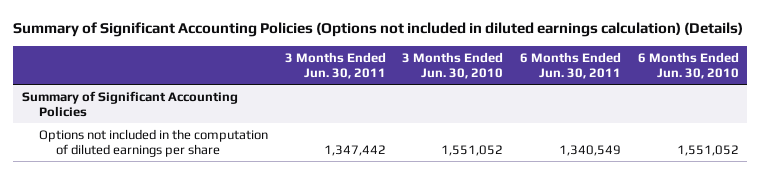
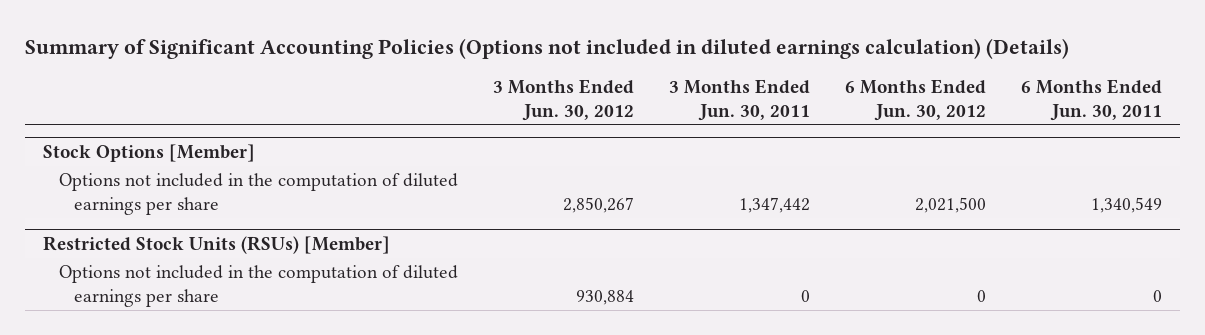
[402,51,504,80] 3 Months Ended Jun. 30, 2010 -> none
[638,51,740,80] 6 Months Ended Jun. 30, 2010 -> none
none -> [492,79,634,121] 3 Months Ended Jun. 30, 2012
none -> [845,79,987,121] 6 Months Ended Jun. 30, 2012
[21,90,238,117] Summary of Significant Accounting Policies -> none
none -> [42,143,255,162] Stock Options [Member]
none -> [42,235,390,254] Restricted Stock Units (RSUs) [Member]
none -> [58,265,458,307] Options not included in the computation of diluted earnings per share

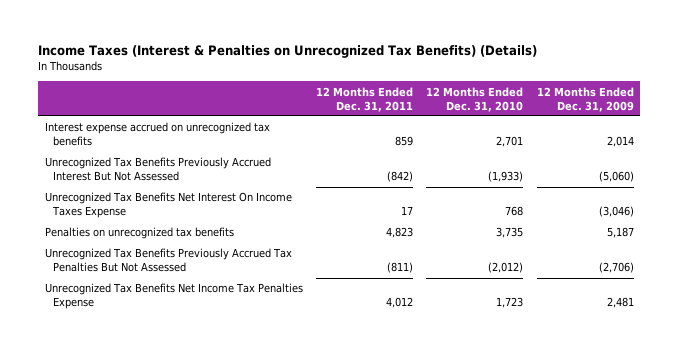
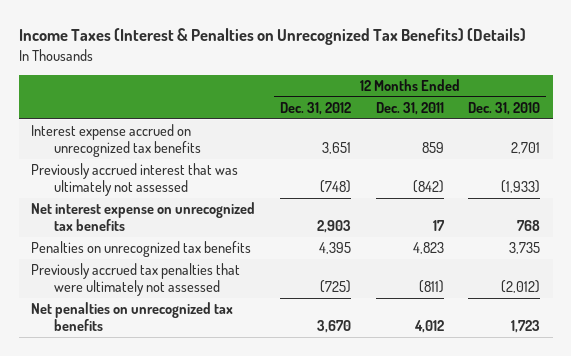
[536,86,634,112] 12 Months Ended Dec. 31, 2009 -> none
none -> [279,101,351,115] Dec. 31, 2012
[44,157,271,182] Unrecognized Tax Benefits Previously Accrued Interest But Not Assessed -> [30,163,238,197] Previously accrued interest that was ultimately not assessed
[44,192,292,219] Unrecognized Tax Benefits Net Interest On Income Taxes Expense -> [30,202,255,232] Net interest expense on unrecognized tax benefits
[44,248,292,273] Unrecognized Tax Benefits Previously Accrued Tax Penalties But Not Assessed -> [30,263,240,297] Previously accrued tax penalties that were ultimately not assessed
[44,283,303,310] Unrecognized Tax Benefits Net Income Tax Penalties Expense -> [30,302,233,332] Net penalties on unrecognized tax benefits

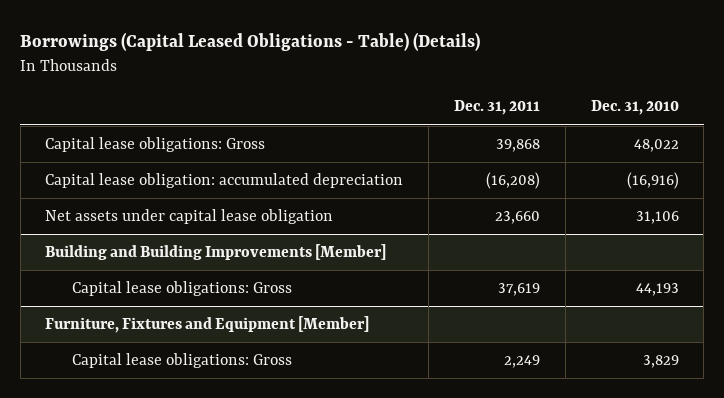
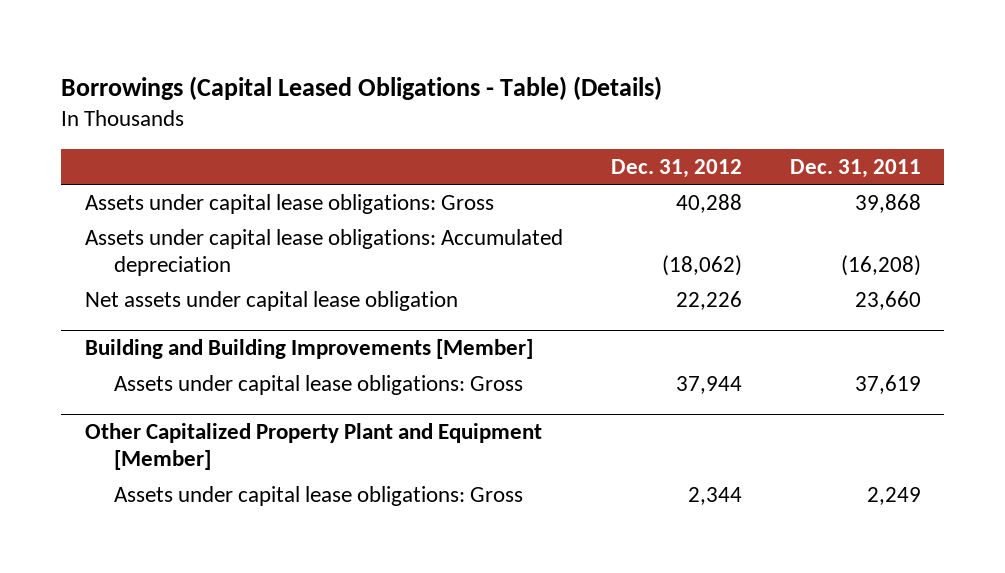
[590,100,679,116] Dec. 31, 2010 -> none
none -> [610,159,742,179] Dec. 31, 2012
[45,137,266,153] Capital lease obligations: Gross -> [84,194,494,215] Assets under capital lease obligations: Gross
[45,173,404,189] Capital lease obligation: accumulated depreciation -> [84,229,563,276] Assets under capital lease obligations: Accumulated depreciation
[45,316,370,334] Furniture, Fixtures and Equipment [Member] -> none
[71,281,292,297] Capital lease obligations: Gross -> [113,375,523,396] Assets under capital lease obligations: Gross
none -> [84,423,542,471] Other Capitalized Property Plant and Equipment [Member]
[71,353,292,369] Capital lease obligations: Gross -> [113,486,523,507] Assets under capital lease obligations: Gross

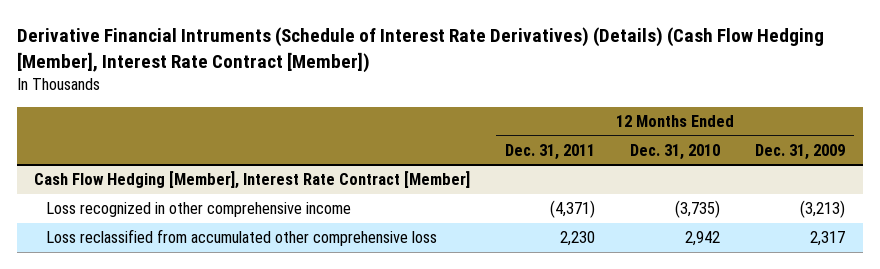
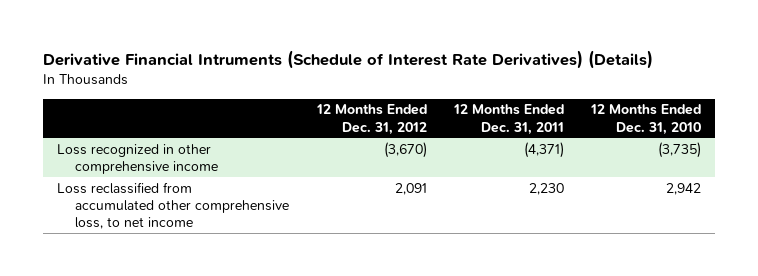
[16,27,824,73] Derivative Financial Intruments (Schedule of Interest Rate Derivatives) (Details) (Cash Flow Hedging [Member], Interest Rate Contract [Member]) -> [43,50,654,70] Derivative Financial Intruments (Schedule of Interest Rate Derivatives) (Details)
[755,143,846,160] Dec. 31, 2009 -> none
none -> [315,104,427,135] 12 Months Ended Dec. 31, 2012
[34,171,471,190] Cash Flow Hedging [Member], Interest Rate Contract [Member] -> none
[45,229,437,247] Loss reclassified from accumulated other comprehensive loss -> [56,181,290,229] Loss reclassified from accumulated other comprehensive loss, to net income

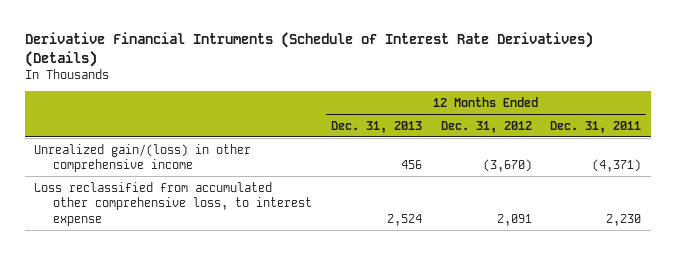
[589,104,701,135] 12 Months Ended Dec. 31, 2010 -> none
none -> [330,120,422,133] Dec. 31, 2013
[56,143,219,174] Loss recognized in other comprehensive income -> [34,143,252,173] Unrealized gain/(loss) in other comprehensive income
[56,181,290,229] Loss reclassified from accumulated other comprehensive loss, to net income -> [34,181,313,227] Loss reclassified from accumulated other comprehensive loss, to interest expense

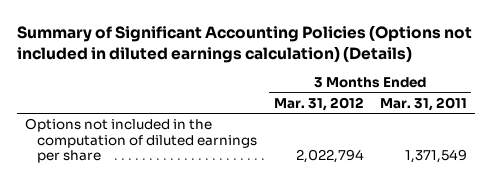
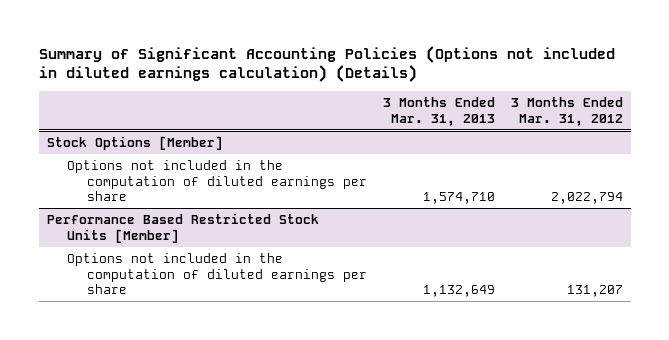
[379,96,467,111] Mar. 31, 2011 -> none
none -> [382,97,495,126] 3 Months Ended Mar. 31, 2013
none -> [46,136,223,151] Stock Options [Member]
none -> [46,213,319,243] Performance Based Restricted Stock Units [Member]
none -> [66,253,367,295] Options not included in the computation of diluted earnings per share

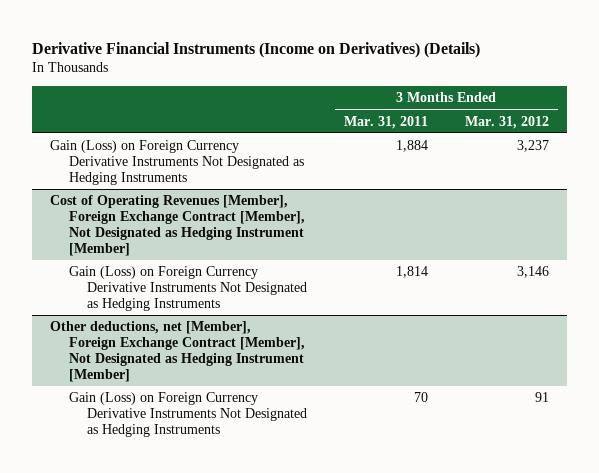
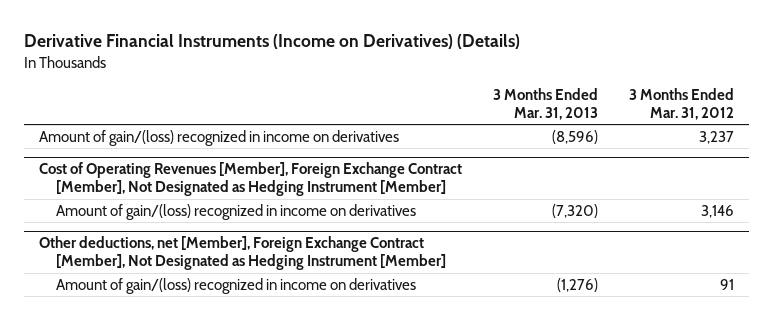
[343,115,428,129] Mar. 31, 2011 -> none
none -> [492,87,598,121] 3 Months Ended Mar. 31, 2013
[50,140,304,186] Gain (Loss) on Foreign Currency Derivative Instruments Not Designated as Hedging Instruments -> [39,129,400,146] Amount of gain/(loss) recognized in income on derivatives
[68,266,308,312] Gain (Loss) on Foreign Currency Derivative Instruments Not Designated as Hedging Instruments -> [56,203,417,220] Amount of gain/(loss) recognized in income on derivatives
[68,392,308,438] Gain (Loss) on Foreign Currency Derivative Instruments Not Designated as Hedging Instruments -> [56,277,417,294] Amount of gain/(loss) recognized in income on derivatives

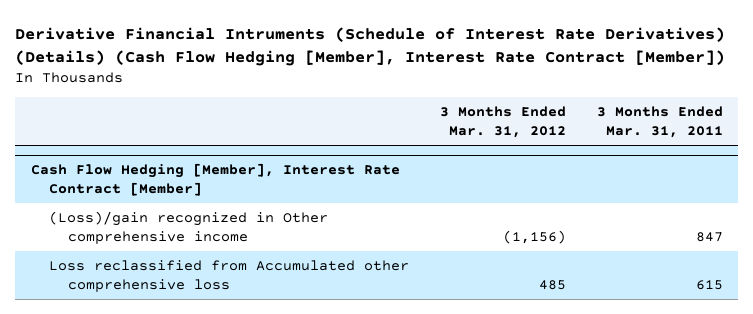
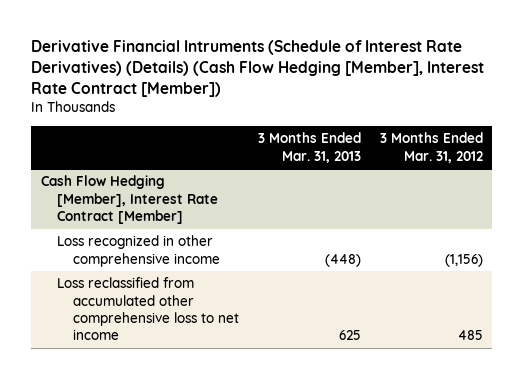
[596,106,723,138] 3 Months Ended Mar. 31, 2011 -> none
none -> [257,132,361,163] 3 Months Ended Mar. 31, 2013
[49,211,329,244] (Loss)/gain recognized in Other comprehensive income -> [56,235,220,267] Loss recognized in other comprehensive income
[49,260,410,292] Loss reclassified from Accumulated other comprehensive loss -> [56,277,239,341] Loss reclassified from accumulated other comprehensive loss to net income

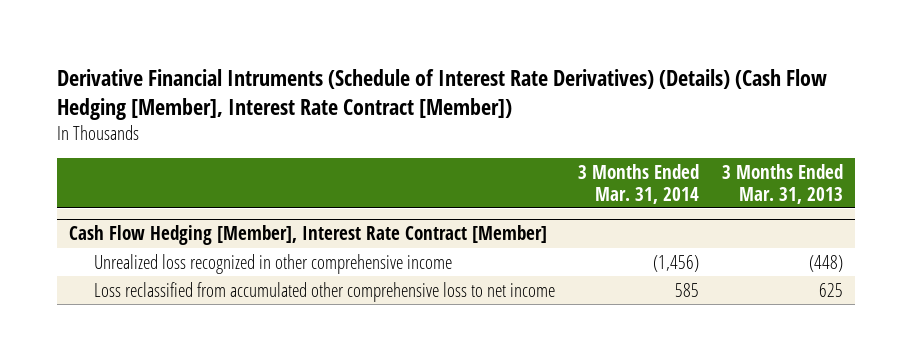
[379,132,483,163] 3 Months Ended Mar. 31, 2012 -> none
none -> [578,163,700,204] 3 Months Ended Mar. 31, 2014
[56,235,220,267] Loss recognized in other comprehensive income -> [94,253,453,274] Unrealized loss recognized in other comprehensive income

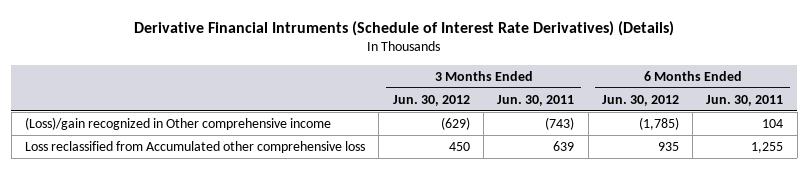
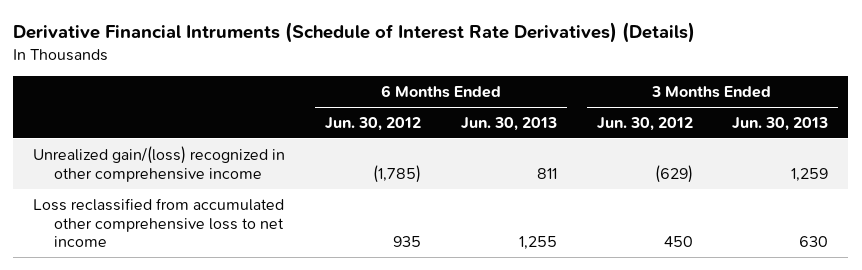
[497,94,575,106] Jun. 30, 2011 -> none
[706,94,784,106] Jun. 30, 2011 -> none
none -> [460,116,557,131] Jun. 30, 2013
none -> [732,116,829,131] Jun. 30, 2013
[25,116,332,130] (Loss)/gain recognized in Other comprehensive income -> [33,145,286,182] Unrealized gain/(loss) recognized in other comprehensive income
[25,140,366,153] Loss reclassified from Accumulated other comprehensive loss -> [33,197,285,248] Loss reclassified from accumulated other comprehensive loss to net income

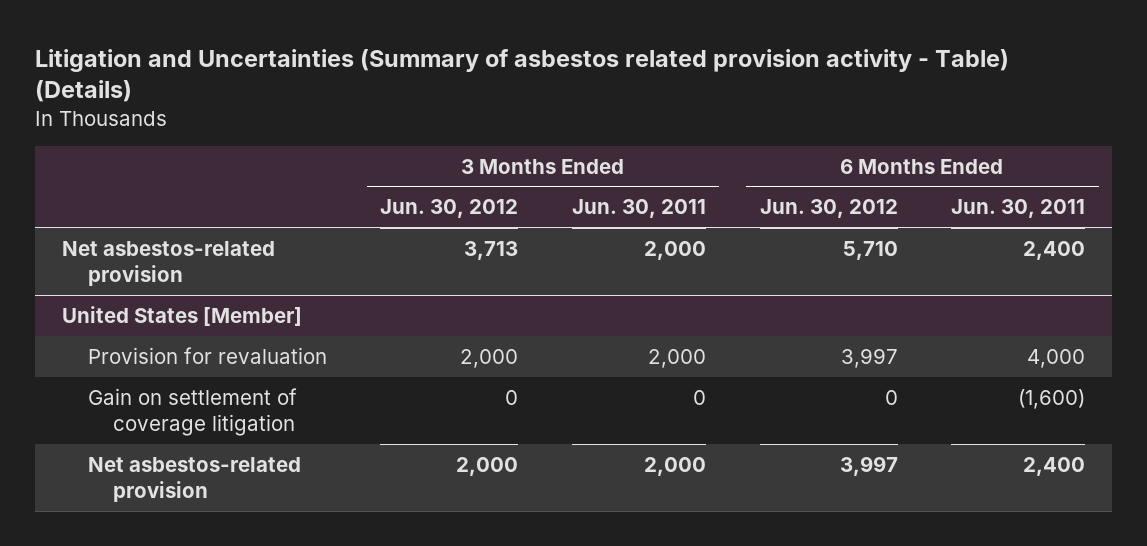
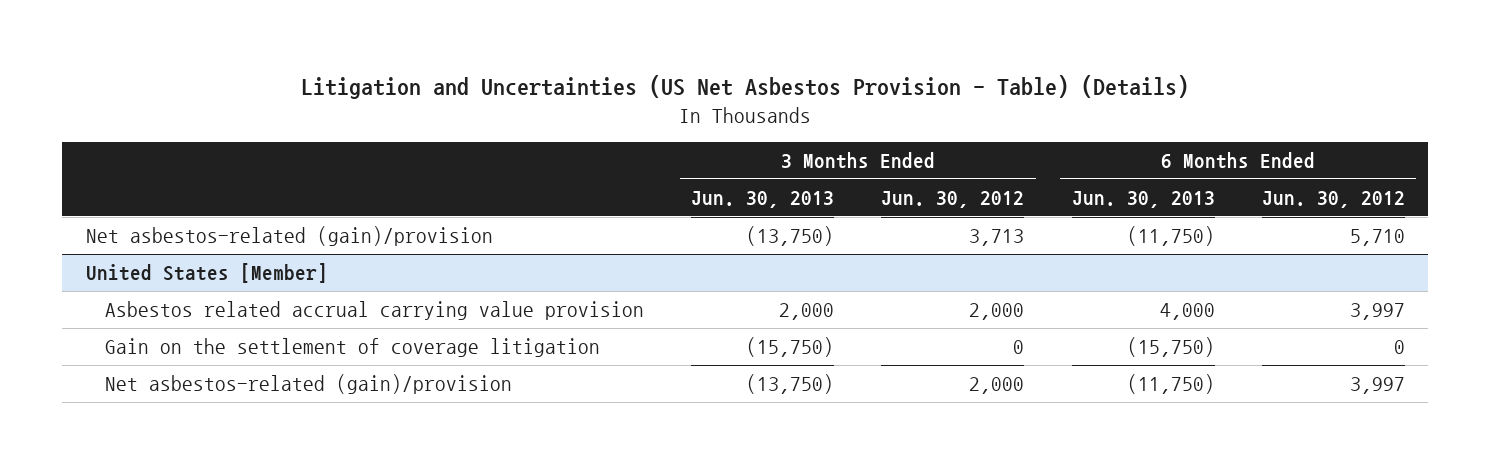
[35,48,1010,103] Litigation and Uncertainties (Summary of asbestos related provision activity - Table) (Details) -> [301,74,1190,99] Litigation and Uncertainties (US Net Asbestos Provision - Table) (Details)
[571,199,706,219] Jun. 30, 2011 -> none
[951,199,1086,219] Jun. 30, 2011 -> none
none -> [691,191,835,209] Jun. 30, 2013
none -> [1071,191,1215,209] Jun. 30, 2013
[62,240,276,287] Net asbestos-related provision -> [85,226,493,247] Net asbestos-related (gain)/provision
[87,346,327,364] Provision for revaluation -> [105,301,645,321] Asbestos related accrual carrying value provision
[87,387,297,437] Gain on settlement of coverage litigation -> [105,338,601,358] Gain on the settlement of coverage litigation
[87,456,301,503] Net asbestos-related provision -> [105,374,513,395] Net asbestos-related (gain)/provision

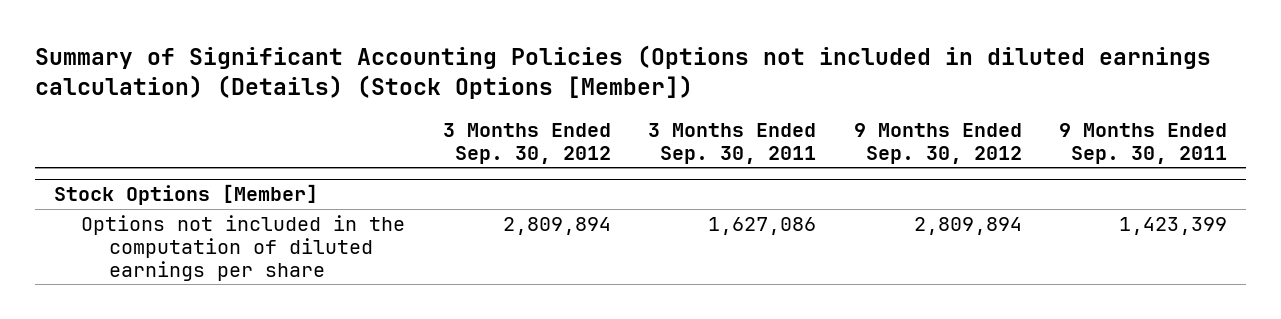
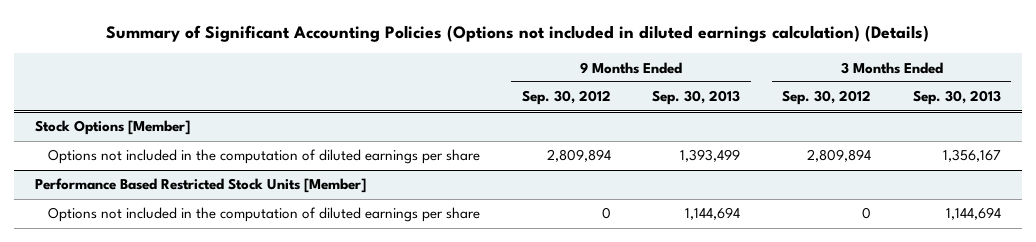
[34,45,1211,100] Summary of Significant Accounting Policies (Options not included in diluted earnings calculation) (Details) (Stock Options [Member]) -> [106,25,930,43] Summary of Significant Accounting Policies (Options not included in diluted earnings calculation) (Details)
[648,122,817,164] 3 Months Ended Sep. 30, 2011 -> none
[1059,122,1228,164] 9 Months Ended Sep. 30, 2011 -> none
none -> [652,90,741,106] Sep. 30, 2013
none -> [912,90,1001,106] Sep. 30, 2013
none -> [35,178,367,194] Performance Based Restricted Stock Units [Member]
none -> [48,207,481,223] Options not included in the computation of diluted earnings per share

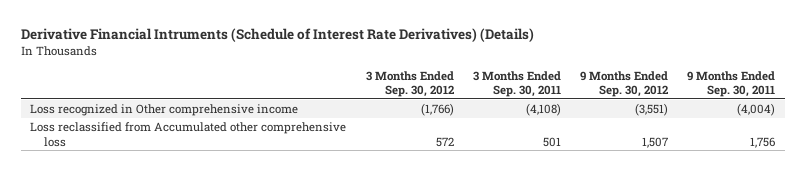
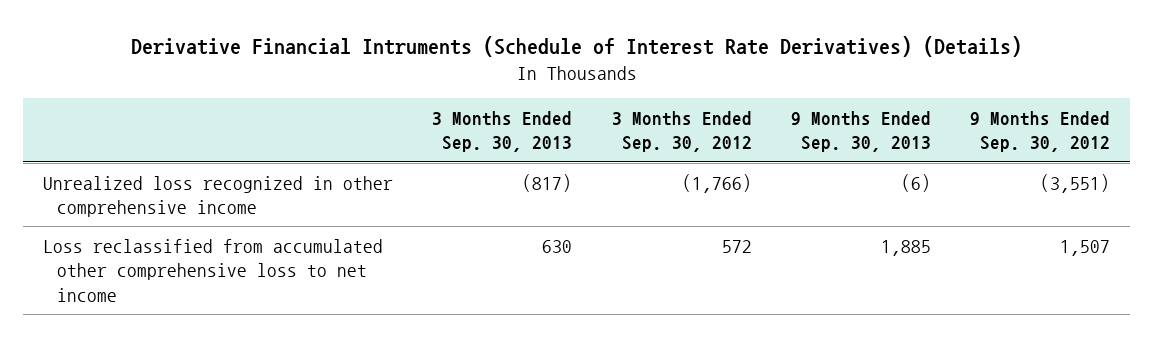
[472,70,561,98] 3 Months Ended Sep. 30, 2011 -> none
[686,70,775,98] 9 Months Ended Sep. 30, 2011 -> none
none -> [432,110,573,153] 3 Months Ended Sep. 30, 2013
none -> [790,110,931,153] 9 Months Ended Sep. 30, 2013
[30,104,299,117] Loss recognized in Other comprehensive income -> [42,175,393,218] Unrealized loss recognized in other comprehensive income
[30,122,347,147] Loss reclassified from Accumulated other comprehensive loss -> [42,238,383,302] Loss reclassified from accumulated other comprehensive loss to net income

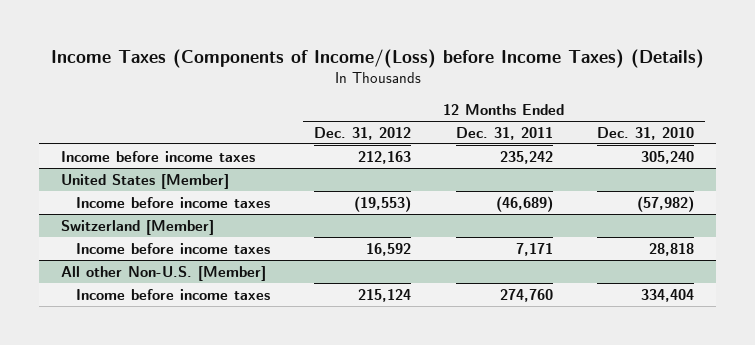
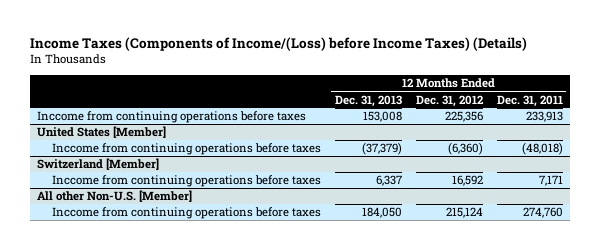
[597,126,695,140] Dec. 31, 2010 -> none
none -> [334,94,402,107] Dec. 31, 2013
[61,150,256,162] Income before income taxes -> [36,111,306,124] Inccome from continuing operations before taxes
[358,150,412,164] 212,163 -> [444,111,483,123] 225,356
[499,150,553,164] 235,242 -> [525,111,563,123] 233,913
[76,196,271,208] Income before income taxes -> [51,143,321,156] Inccome from continuing operations before taxes
[354,195,412,212] (19,553) -> [447,142,483,156] (6,360)
[495,195,553,212] (46,689) -> [521,142,563,156] (48,018)
[76,242,271,254] Income before income taxes -> [51,175,321,188] Inccome from continuing operations before taxes
[76,288,271,300] Income before income taxes -> [51,207,321,220] Inccome from continuing operations before taxes

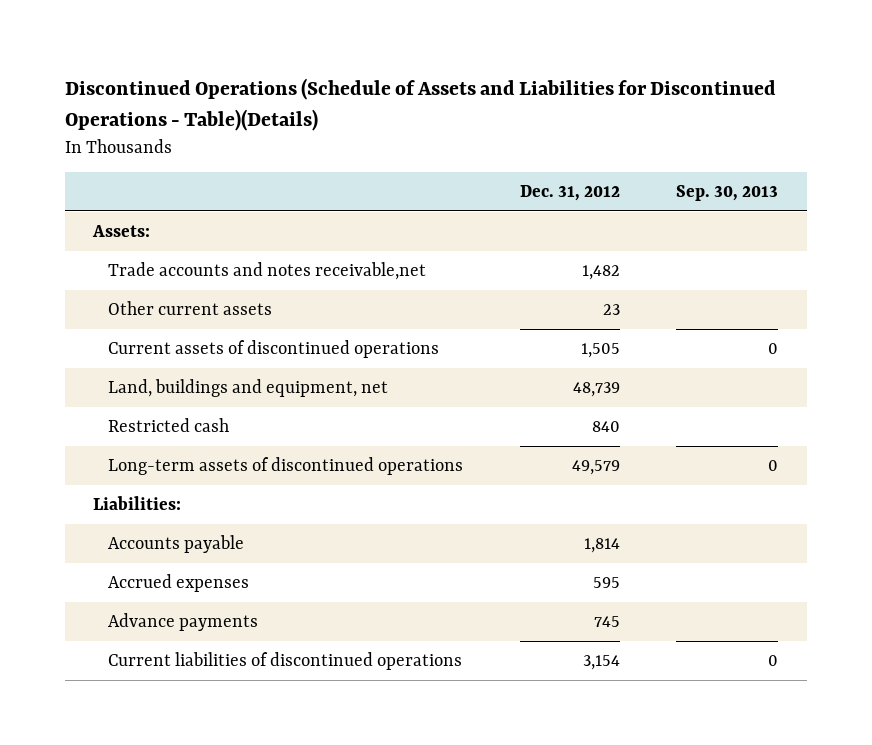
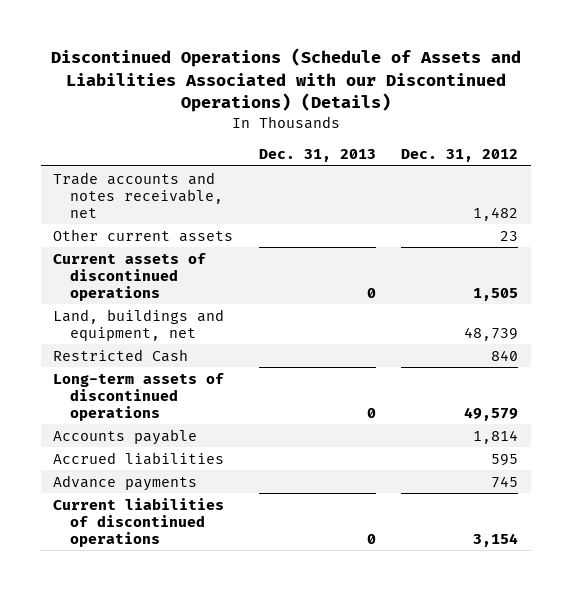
[64,78,776,132] Discontinued Operations (Schedule of Assets and Liabilities for Discontinued Operations - Table)(Details) -> [50,48,521,113] Discontinued Operations (Schedule of Assets and Liabilities Associated with our Discontinued Operations) (Details)
[676,185,779,202] Sep. 30, 2013 -> none
none -> [258,149,376,163] Dec. 31, 2013
[92,224,151,237] Assets: -> none
[107,261,426,280] Trade accounts and notes receivable,net -> [53,171,223,218] Trade accounts and notes receivable, net
[107,417,229,432] Restricted cash -> [53,348,189,362] Restricted Cash
[93,495,182,510] Liabilities: -> none
[107,573,249,592] Accrued expenses -> [53,451,225,465] Accrued liabilities

